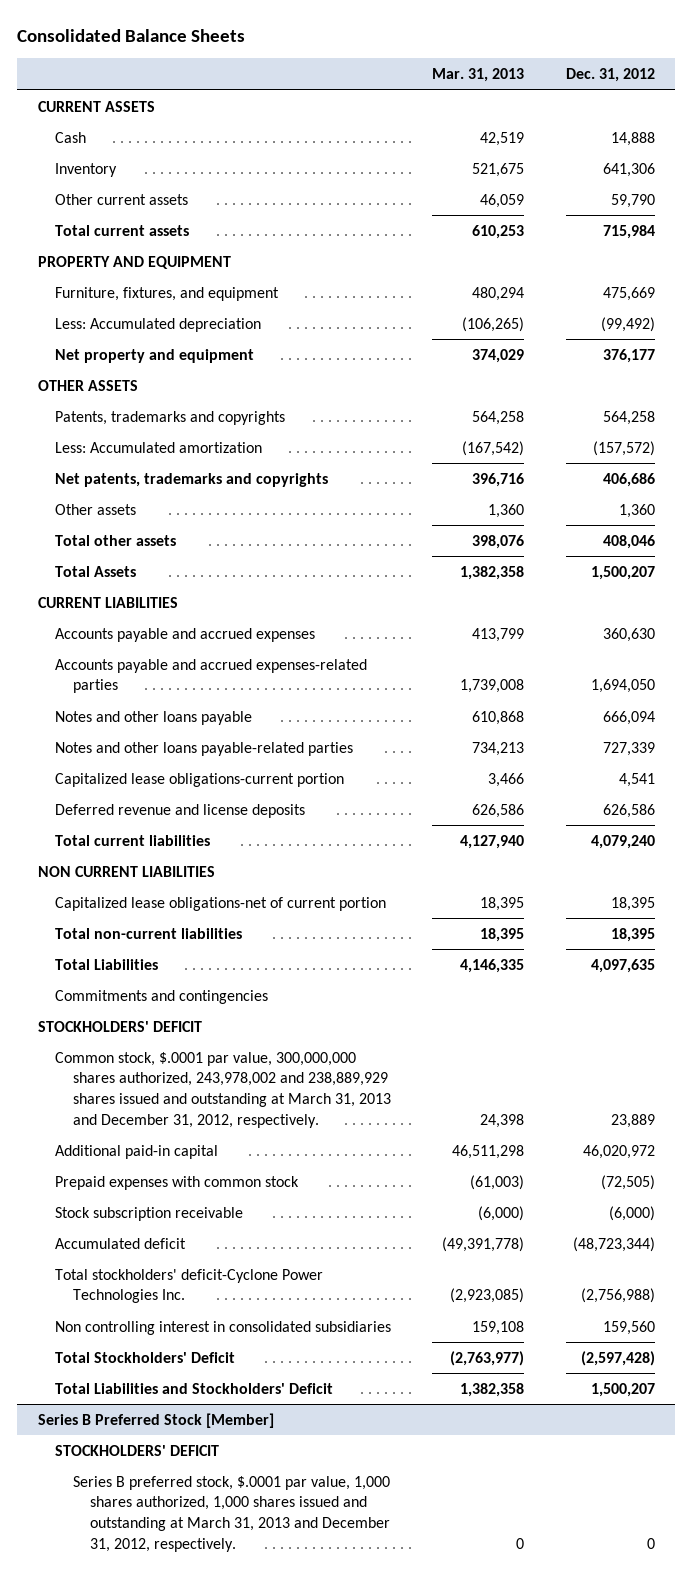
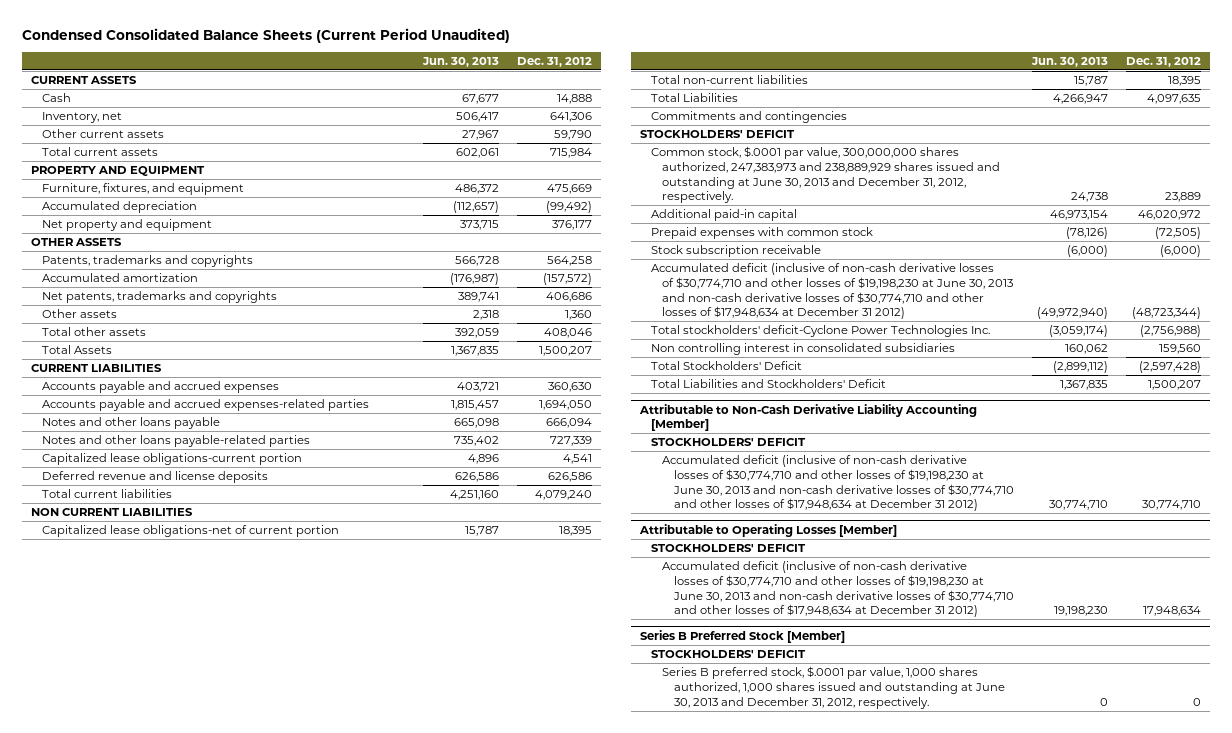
[17,29,246,43] Consolidated Balance Sheets -> [21,27,510,43] Condensed Consolidated Balance Sheets (Current Period Unaudited)
[432,68,525,83] Mar. 31, 2013 -> none
none -> [422,56,500,67] Jun. 30, 2013
[55,162,118,177] Inventory -> [42,112,123,124] Inventory, net
[55,317,262,332] Less: Accumulated depreciation -> [42,201,198,214] Accumulated depreciation
[55,441,263,453] Less: Accumulated amortization -> [42,273,199,283] Accumulated amortization
[55,1051,391,1128] Common stock, $.0001 par value, 300,000,000 shares authorized, 243,978,002 and 238,889,929 shares issued and outstanding at March 31, 2013 and December 31, 2012, respectively. -> [651,146,1001,204] Common stock, $.0001 par value, 300,000,000 shares authorized, 247,383,973 and 238,889,929 shares issued and outstanding at June 30, 2013 and December 31, 2012, respectively.
[55,1237,187,1249] Accumulated deficit -> [651,263,1014,320] Accumulated deficit (inclusive of non-cash derivative losses of $30,774,710 and other losses of $19,198,230 at June 30, 2013 and non-cash derivative losses of $30,774,710 and other losses of $17,948,634 at December 31 2012)
none -> [638,403,977,432] Attributable to Non-Cash Derivative Liability Accounting [Member]
none -> [651,438,807,447] STOCKHOLDERS' DEFICIT
none -> [662,455,1014,512] Accumulated deficit (inclusive of non-cash derivative losses of $30,774,710 and other losses of $19,198,230 at June 30, 2013 and non-cash derivative losses of $30,774,710 and other losses of $17,948,634 at December 31 2012)
none -> [638,523,897,537] Attributable to Operating Losses [Member]
none -> [651,544,807,553] STOCKHOLDERS' DEFICIT
none -> [662,561,1014,618] Accumulated deficit (inclusive of non-cash derivative losses of $30,774,710 and other losses of $19,198,230 at June 30, 2013 and non-cash derivative losses of $30,774,710 and other losses of $17,948,634 at December 31 2012)
[72,1475,390,1552] Series B preferred stock, $.0001 par value, 1,000 shares authorized, 1,000 shares issued and outstanding at March 31, 2013 and December 31, 2012, respectively. -> [662,666,1005,709] Series B preferred stock, $.0001 par value, 1,000 shares authorized, 1,000 shares issued and outstanding at June 30, 2013 and December 31, 2012, respectively.

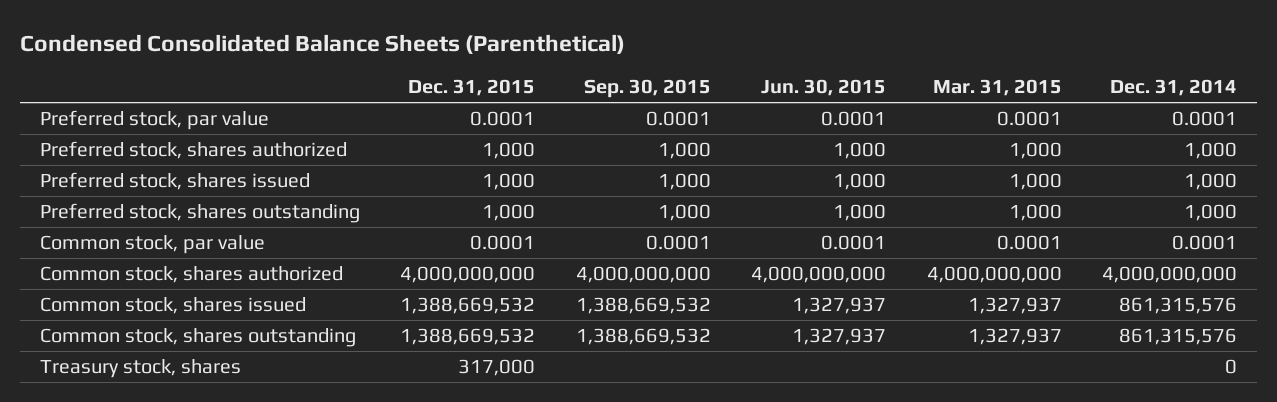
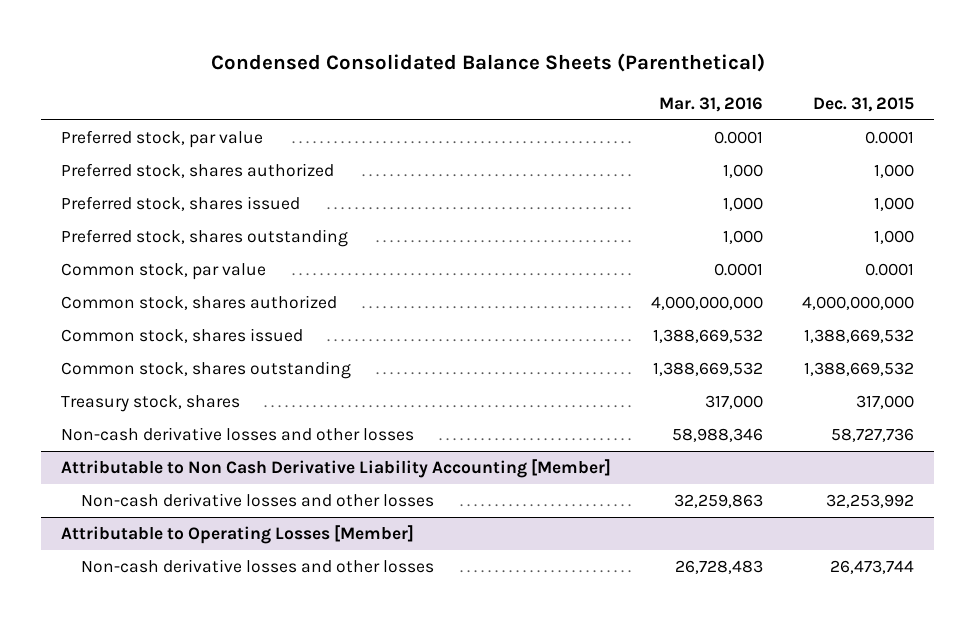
[583,79,711,99] Sep. 30, 2015 -> none
[761,79,887,97] Jun. 30, 2015 -> none
[932,79,1062,97] Mar. 31, 2015 -> none
[1109,79,1237,97] Dec. 31, 2014 -> none
none -> [658,96,763,112] Mar. 31, 2016
none -> [60,427,414,442] Non-cash derivative losses and other losses
none -> [60,459,611,479] Attributable to Non Cash Derivative Liability Accounting [Member]
none -> [81,493,435,508] Non-cash derivative losses and other losses
none -> [60,525,414,545] Attributable to Operating Losses [Member]
none -> [81,559,435,574] Non-cash derivative losses and other losses

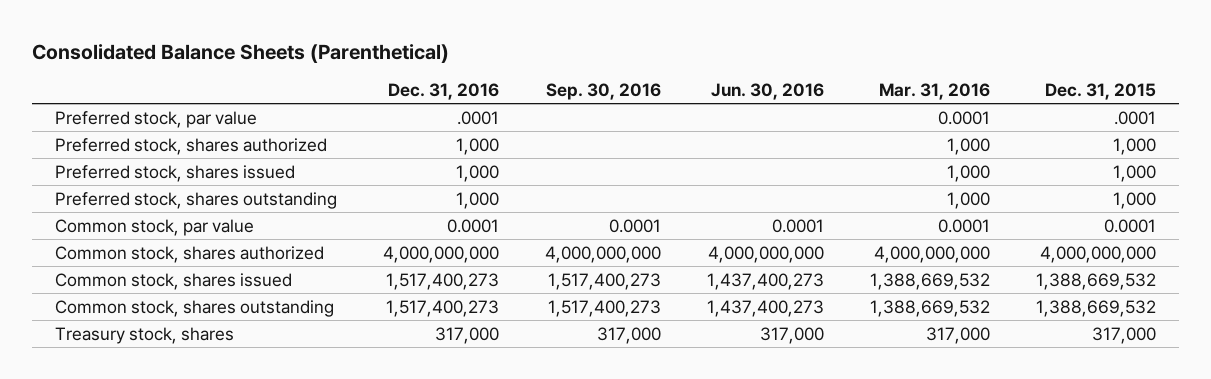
[210,52,765,72] Condensed Consolidated Balance Sheets (Parenthetical) -> [31,43,449,63] Consolidated Balance Sheets (Parenthetical)
none -> [387,82,499,100] Dec. 31, 2016
none -> [545,82,661,100] Sep. 30, 2016
none -> [711,82,825,100] Jun. 30, 2016
[865,131,915,145] 0.0001 -> [1114,110,1157,125] .0001
[60,427,414,442] Non-cash derivative losses and other losses -> none
[60,459,611,479] Attributable to Non Cash Derivative Liability Accounting [Member] -> none
[81,493,435,508] Non-cash derivative losses and other losses -> none
[60,525,414,545] Attributable to Operating Losses [Member] -> none
[81,559,435,574] Non-cash derivative losses and other losses -> none

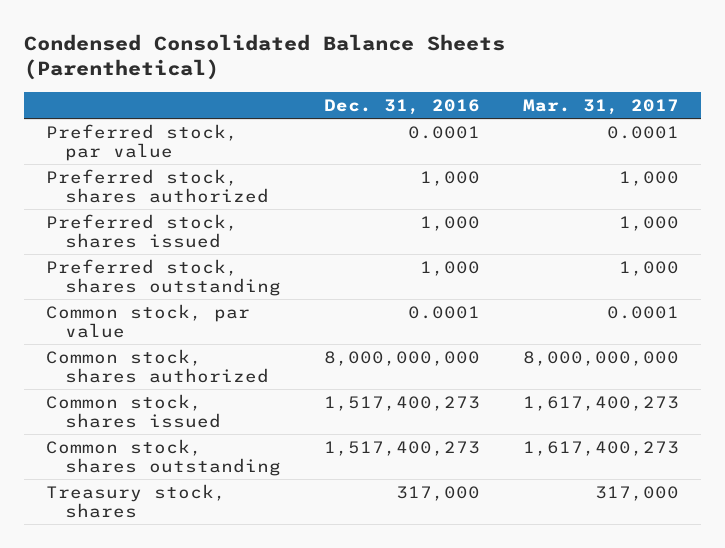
[31,43,449,63] Consolidated Balance Sheets (Parenthetical) -> [24,33,506,81] Condensed Consolidated Balance Sheets (Parenthetical)
[545,82,661,100] Sep. 30, 2016 -> none
[711,82,825,100] Jun. 30, 2016 -> none
[879,82,991,100] Mar. 31, 2016 -> none
[1045,82,1157,100] Dec. 31, 2015 -> none
none -> [523,98,680,115] Mar. 31, 2017
[456,110,499,125] .0001 -> [408,125,481,139] 0.0001
[382,245,499,263] 4,000,000,000 -> [324,350,481,366] 8,000,000,000

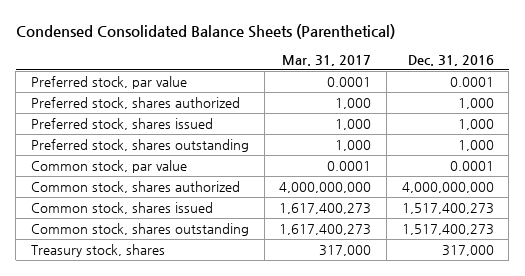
[324,350,481,366] 8,000,000,000 -> [401,182,494,194] 4,000,000,000
[523,350,680,366] 8,000,000,000 -> [279,182,372,194] 4,000,000,000

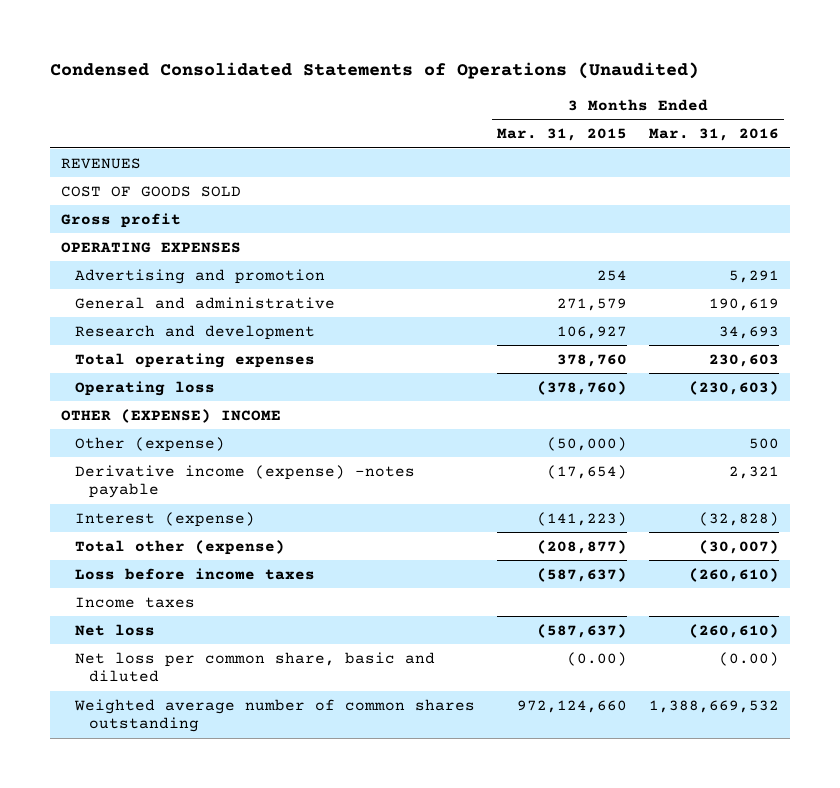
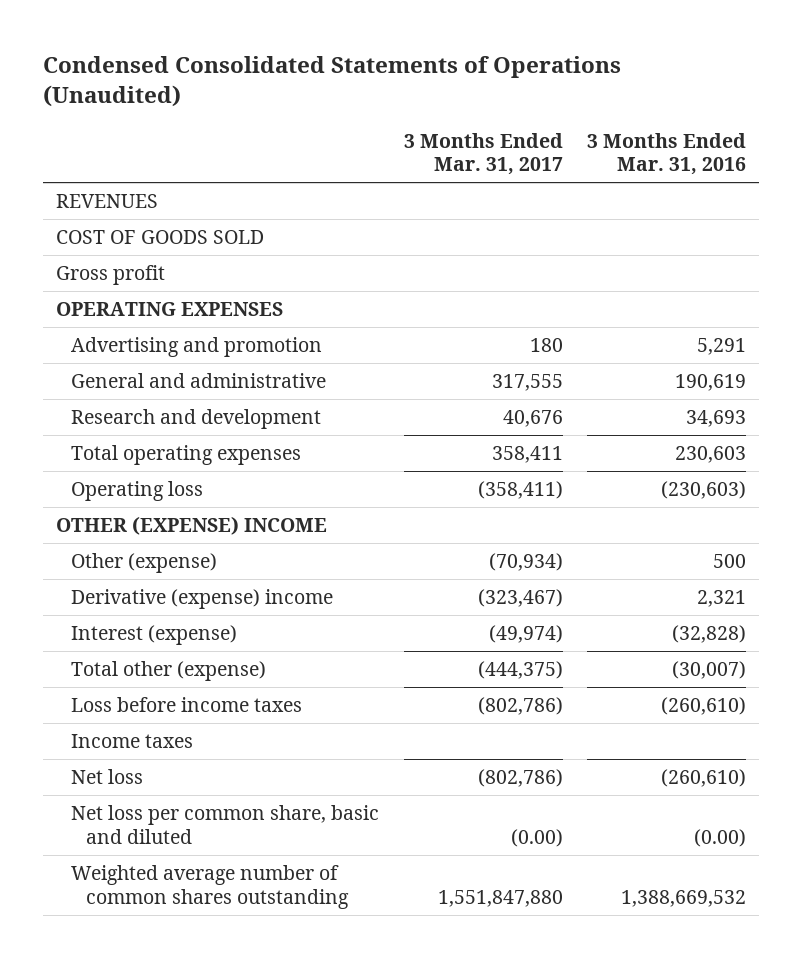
[497,128,628,142] Mar. 31, 2015 -> none
none -> [403,132,563,176] 3 Months Ended Mar. 31, 2017
[75,464,416,499] Derivative income (expense) -notes payable -> [70,589,333,610] Derivative (expense) income

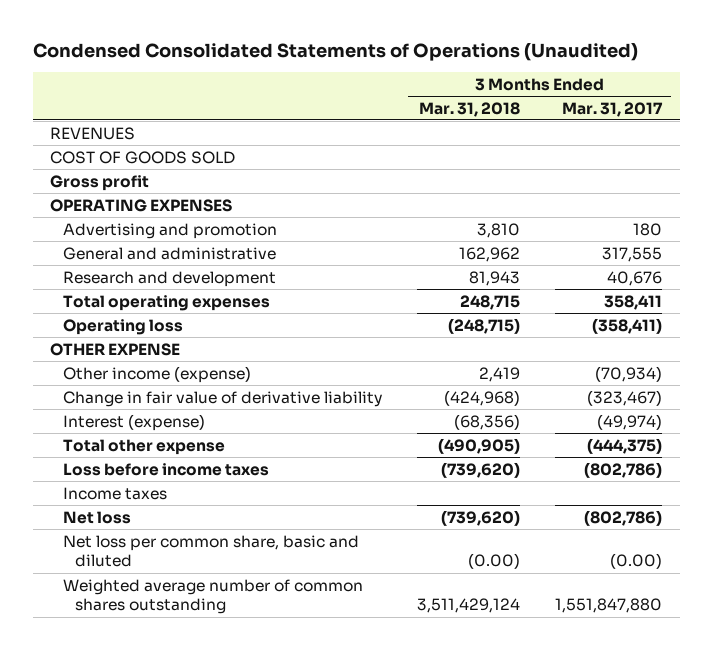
[587,132,747,176] 3 Months Ended Mar. 31, 2016 -> none
none -> [419,101,521,117] Mar. 31, 2018
[55,516,327,536] OTHER (EXPENSE) INCOME -> [50,342,181,356] OTHER EXPENSE
[70,553,217,574] Other (expense) -> [62,365,251,383] Other income (expense)
[70,589,333,610] Derivative (expense) income -> [62,390,382,407] Change in fair value of derivative liability
[70,661,266,682] Total other (expense) -> [62,438,225,455] Total other expense

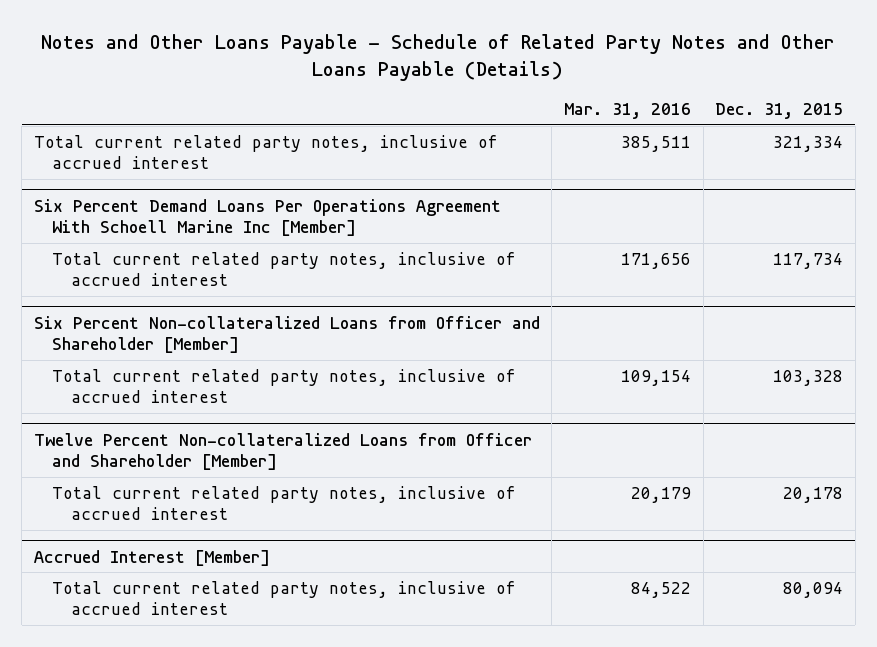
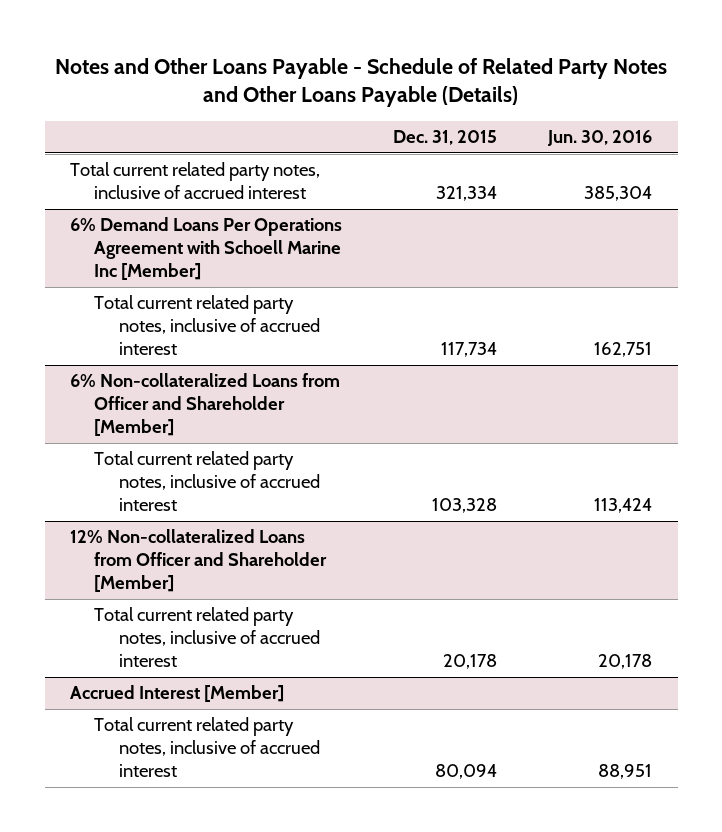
[563,102,691,119] Mar. 31, 2016 -> none
none -> [547,130,653,147] Jun. 30, 2016
[33,198,501,236] Six Percent Demand Loans Per Operations Agreement With Schoell Marine Inc [Member] -> [70,217,343,280] 6% Demand Loans Per Operations Agreement with Schoell Marine Inc [Member]
[33,315,540,353] Six Percent Non-collateralized Loans from Officer and Shareholder [Member] -> [70,373,341,436] 6% Non-collateralized Loans from Officer and Shareholder [Member]
[33,432,532,470] Twelve Percent Non-collateralized Loans from Officer and Shareholder [Member] -> [70,529,328,592] 12% Non-collateralized Loans from Officer and Shareholder [Member]

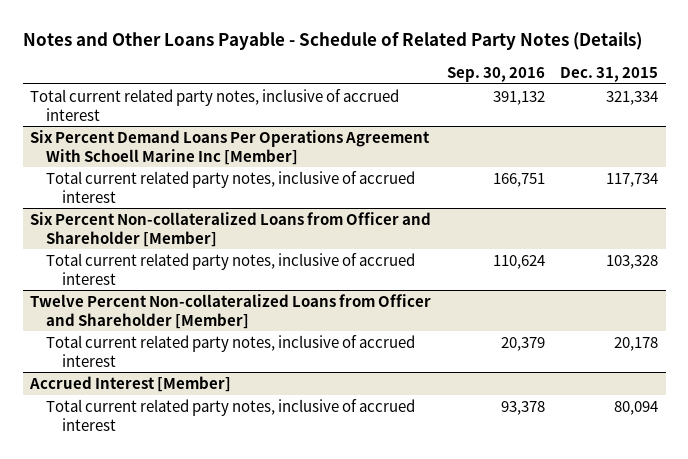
[55,57,668,108] Notes and Other Loans Payable - Schedule of Related Party Notes and Other Loans Payable (Details) -> [22,31,642,50] Notes and Other Loans Payable - Schedule of Related Party Notes (Details)
[547,130,653,147] Jun. 30, 2016 -> none
none -> [446,66,545,82] Sep. 30, 2016
[70,217,343,280] 6% Demand Loans Per Operations Agreement with Schoell Marine Inc [Member] -> [30,129,431,165] Six Percent Demand Loans Per Operations Agreement With Schoell Marine Inc [Member]
[70,373,341,436] 6% Non-collateralized Loans from Officer and Shareholder [Member] -> [30,211,432,247] Six Percent Non-collateralized Loans from Officer and Shareholder [Member]
[70,529,328,592] 12% Non-collateralized Loans from Officer and Shareholder [Member] -> [30,293,432,329] Twelve Percent Non-collateralized Loans from Officer and Shareholder [Member]

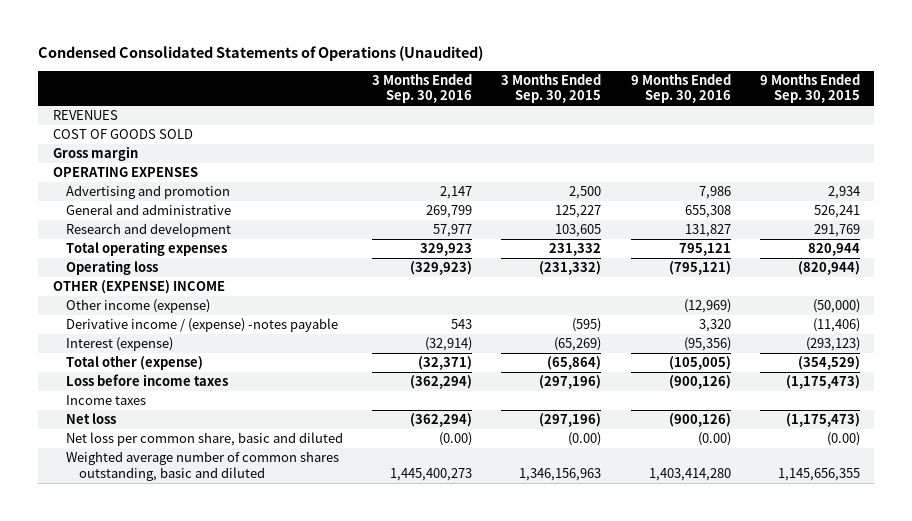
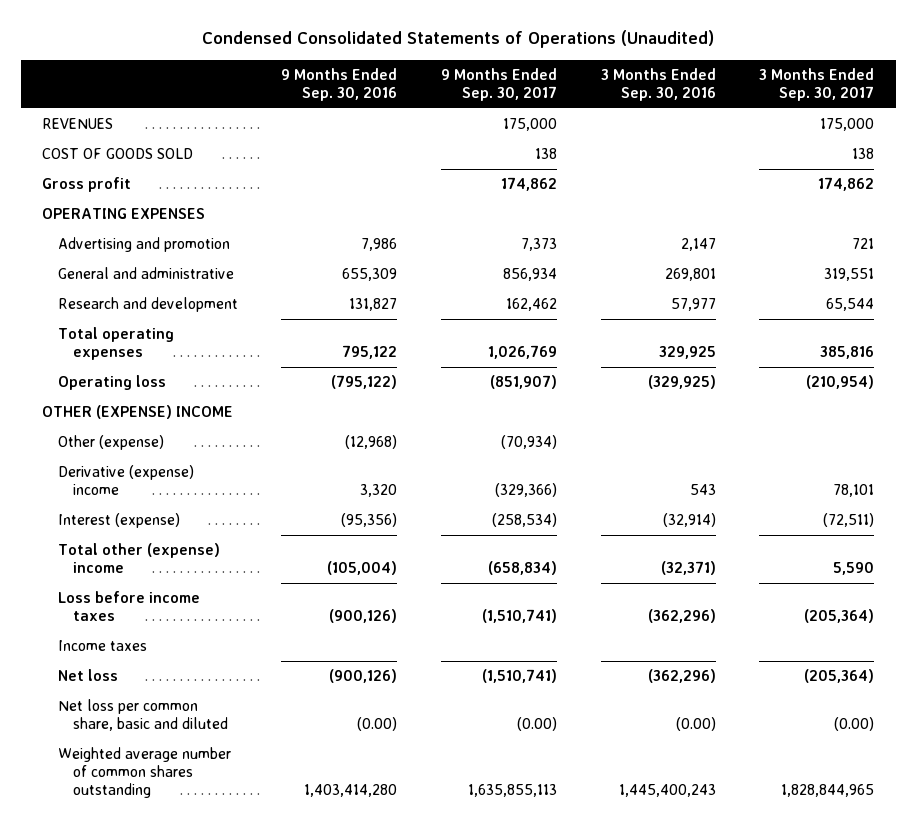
[501,73,602,104] 3 Months Ended Sep. 30, 2015 -> none
[759,73,860,104] 9 Months Ended Sep. 30, 2015 -> none
none -> [441,68,558,101] 9 Months Ended Sep. 30, 2017
none -> [759,68,875,101] 3 Months Ended Sep. 30, 2017
[52,146,138,162] Gross margin -> [42,177,132,193] Gross profit
[426,205,473,219] 269,799 -> [664,268,716,282] 269,801
[684,205,731,219] 655,308 -> [342,268,398,282] 655,309
[420,243,473,257] 329,923 -> [658,345,716,359] 329,925
[678,243,731,257] 795,121 -> [342,344,398,359] 795,122
[410,261,473,276] (329,923) -> [647,375,716,390] (329,925)
[668,261,731,276] (795,121) -> [331,375,398,390] (795,122)
[65,299,210,314] Other income (expense) -> [57,435,164,451] Other (expense)
[683,299,731,314] (12,969) -> [345,435,398,450] (12,968)
[65,318,338,333] Derivative income / (expense) -notes payable -> [57,465,194,495] Derivative (expense) income
[65,356,203,371] Total other (expense) -> [57,543,220,573] Total other (expense) income
[668,356,731,371] (105,005) -> [327,560,398,575] (105,004)
[410,375,473,390] (362,294) -> [647,608,716,623] (362,296)
[410,413,473,428] (362,294) -> [647,669,716,684] (362,296)
[65,451,339,481] Weighted average number of common shares outstanding, basic and diluted -> [57,747,231,798] Weighted average number of common shares outstanding
[390,467,473,481] 1,445,400,273 -> [618,783,716,797] 1,445,400,243

